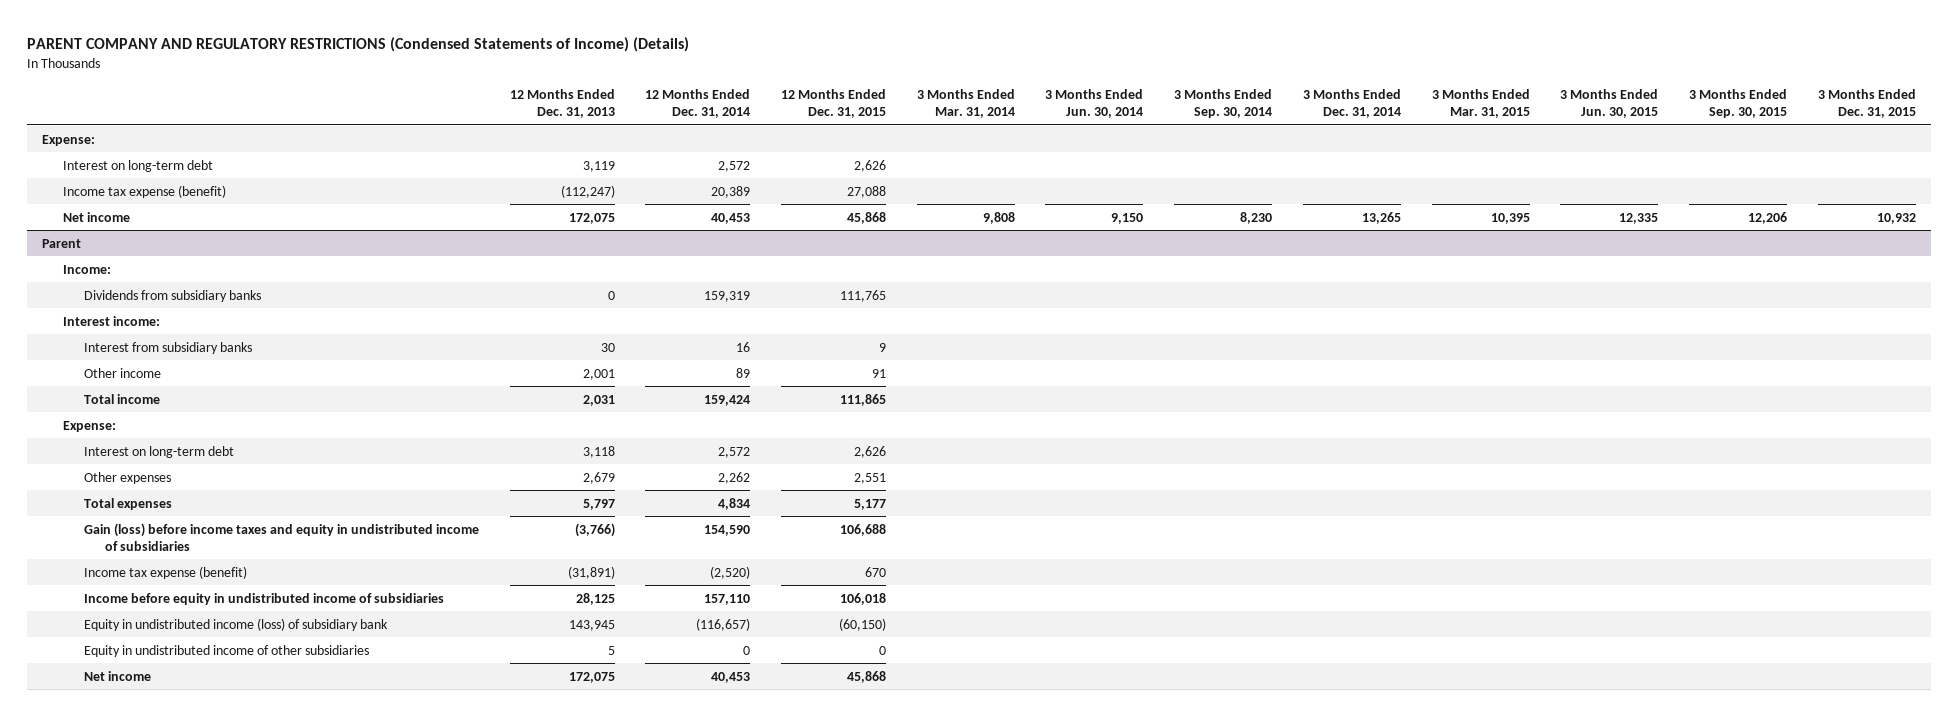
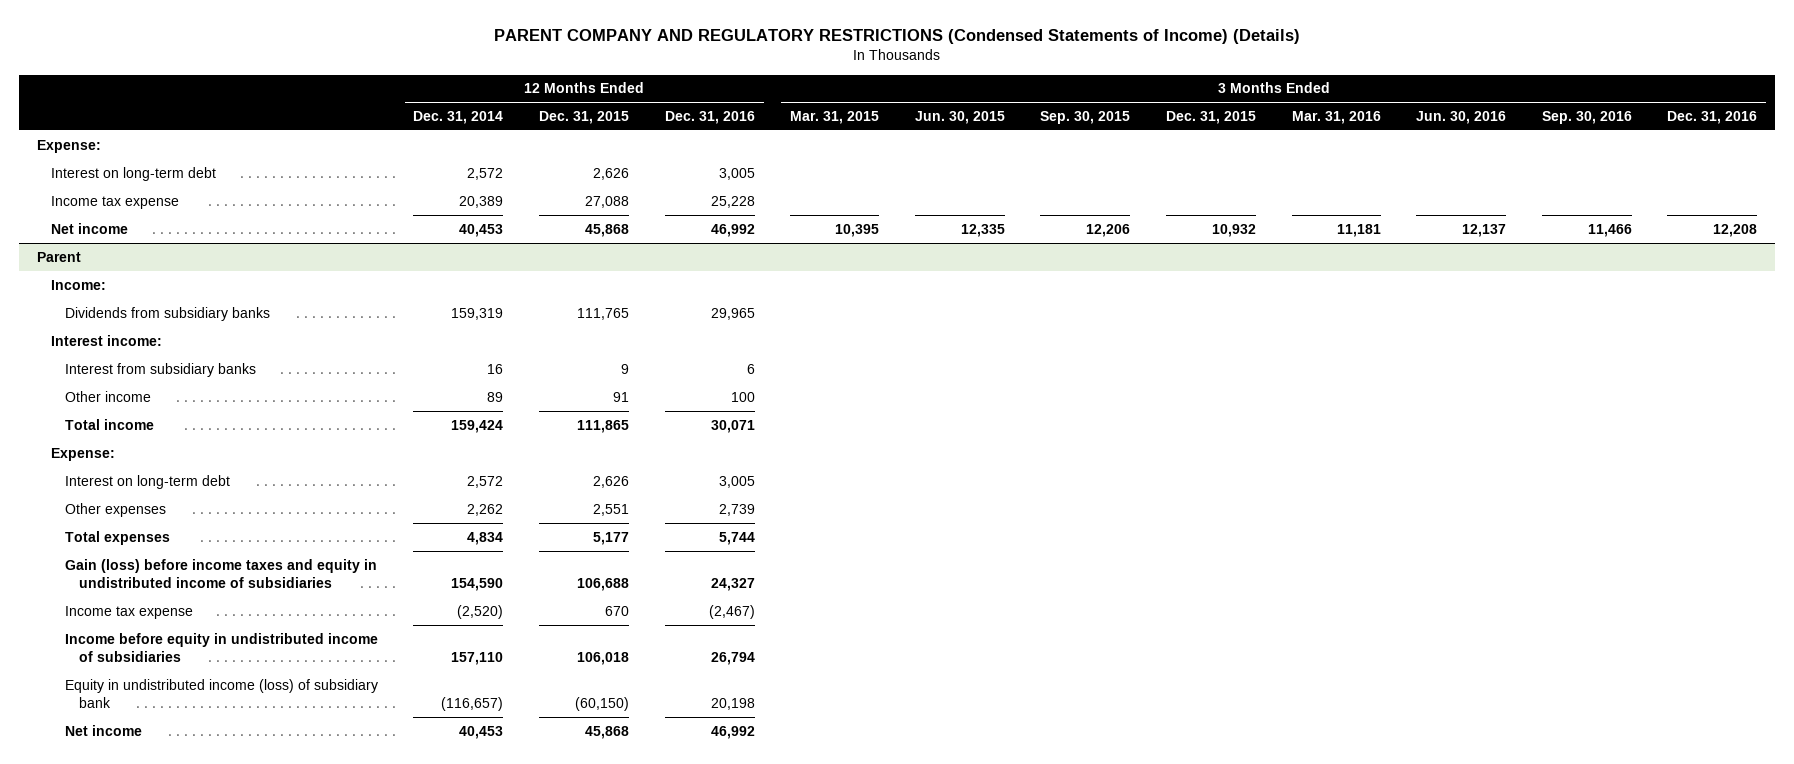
[509,89,615,119] 12 Months Ended Dec. 31, 2013 -> none
[916,89,1015,119] 3 Months Ended Mar. 31, 2014 -> none
[1045,89,1144,119] 3 Months Ended Jun. 30, 2014 -> none
[1174,89,1273,119] 3 Months Ended Sep. 30, 2014 -> none
[1302,89,1401,119] 3 Months Ended Dec. 31, 2014 -> none
none -> [664,110,755,124] Dec. 31, 2016
none -> [1291,110,1381,124] Mar. 31, 2016
none -> [1416,110,1507,124] Jun. 30, 2016
none -> [1541,110,1632,124] Sep. 30, 2016
none -> [1667,110,1758,124] Dec. 31, 2016
[62,184,226,198] Income tax expense (benefit) -> [50,195,179,209] Income tax expense
[83,565,247,579] Income tax expense (benefit) -> [64,605,193,619] Income tax expense
[83,644,369,657] Equity in undistributed income of other subsidiaries -> none

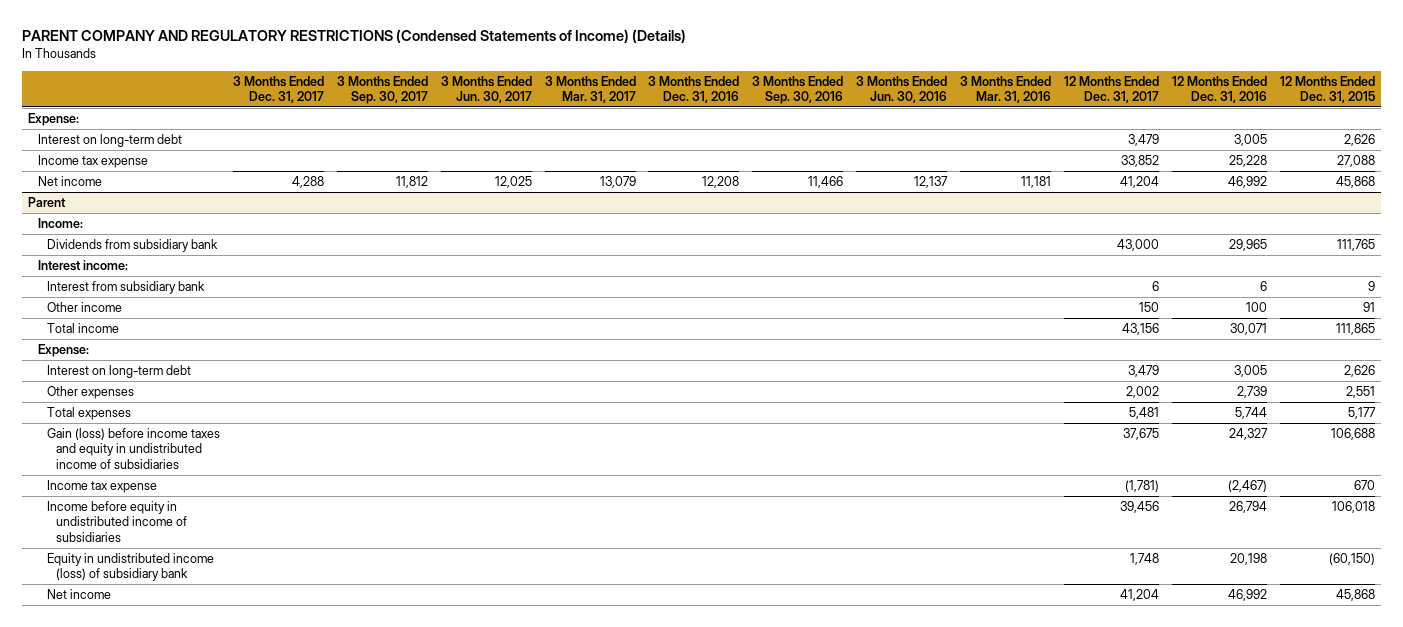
[413,110,504,124] Dec. 31, 2014 -> none
[790,110,880,124] Mar. 31, 2015 -> none
[914,110,1005,124] Jun. 30, 2015 -> none
[1040,110,1131,124] Sep. 30, 2015 -> none
[1165,110,1256,124] Dec. 31, 2015 -> none
none -> [232,75,324,104] 3 Months Ended Dec. 31, 2017
none -> [336,75,428,105] 3 Months Ended Sep. 30, 2017
none -> [440,75,532,104] 3 Months Ended Jun. 30, 2017
none -> [544,75,636,104] 3 Months Ended Mar. 31, 2017
none -> [1064,75,1160,104] 12 Months Ended Dec. 31, 2017
[64,306,270,321] Dividends from subsidiary banks -> [46,238,218,252] Dividends from subsidiary bank
[64,362,256,377] Interest from subsidiary banks -> [46,280,205,294] Interest from subsidiary bank

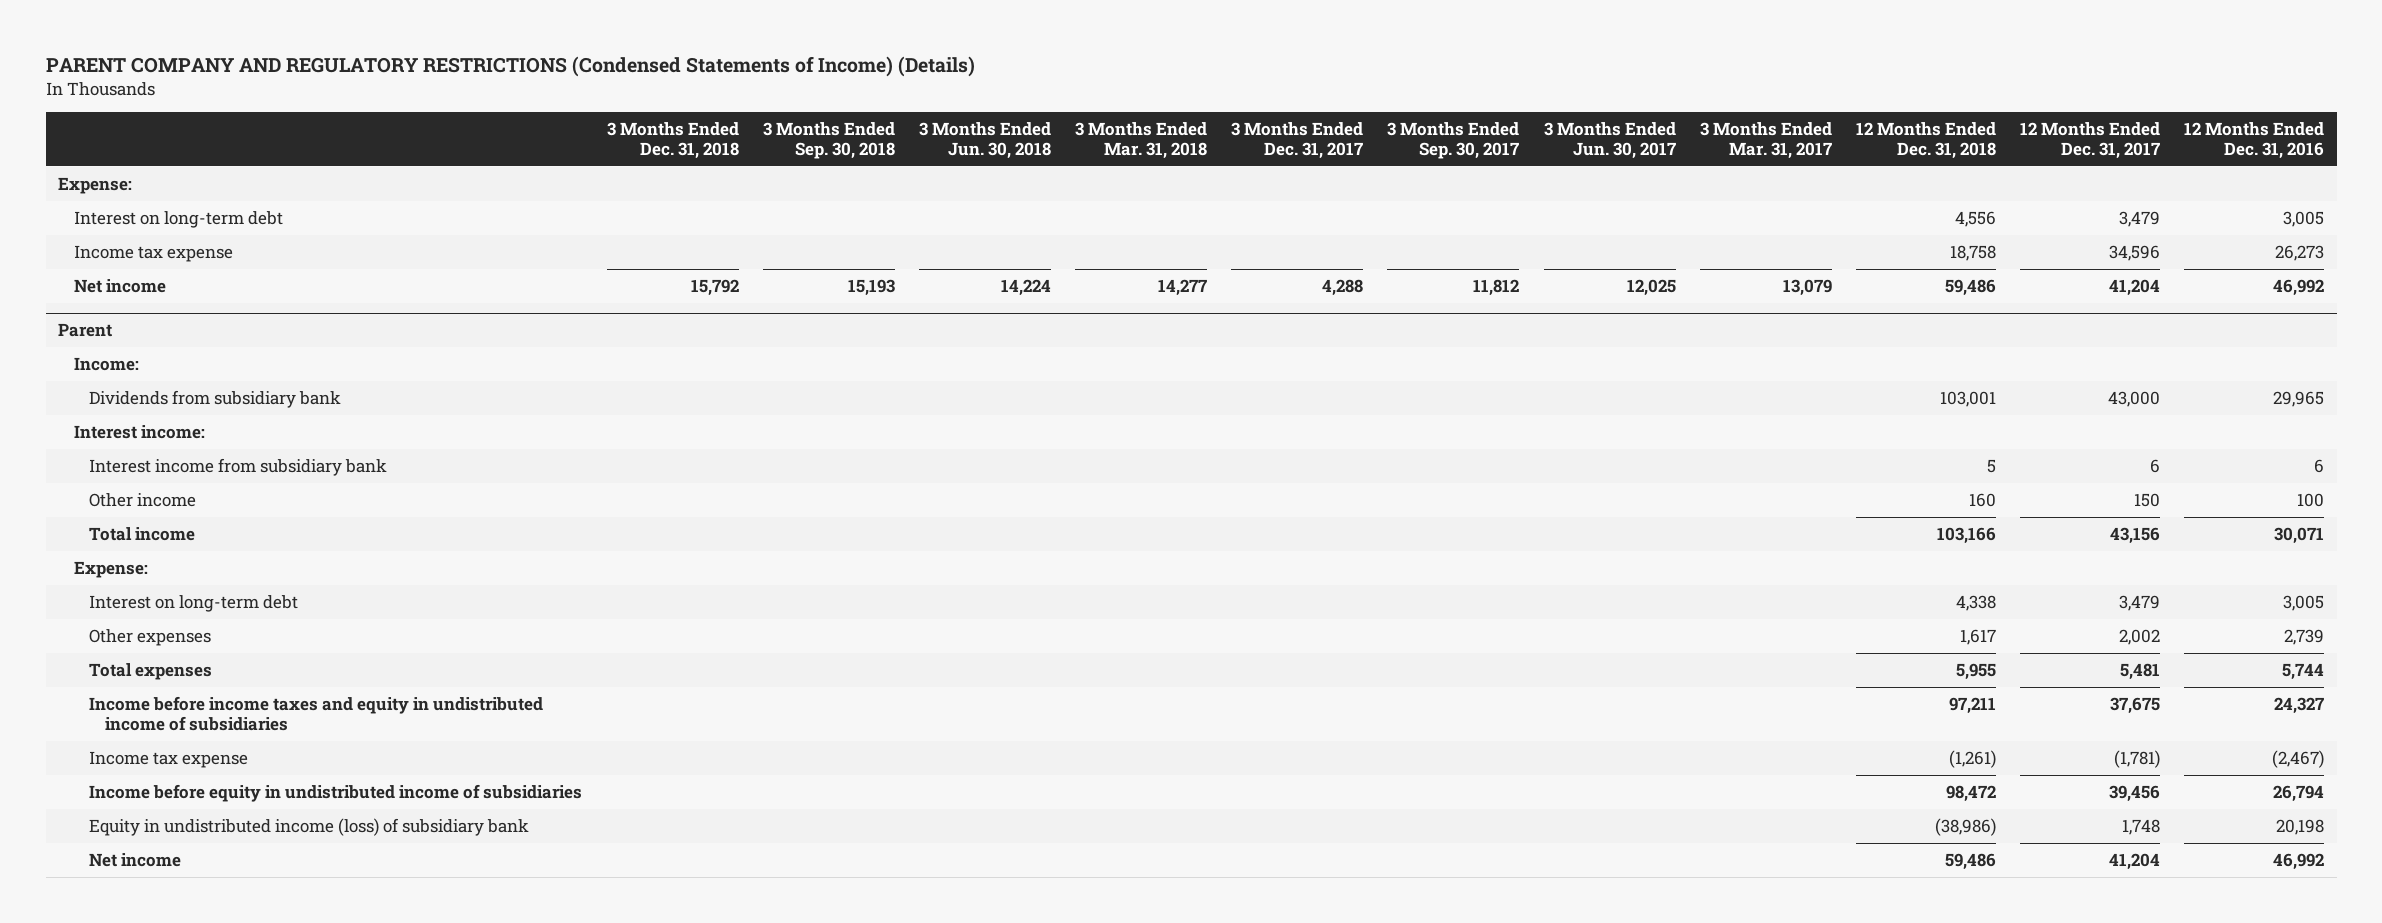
[648,75,740,104] 3 Months Ended Dec. 31, 2016 -> none
[752,75,844,105] 3 Months Ended Sep. 30, 2016 -> none
[856,75,948,104] 3 Months Ended Jun. 30, 2016 -> none
[960,75,1052,104] 3 Months Ended Mar. 31, 2016 -> none
[1279,75,1375,104] 12 Months Ended Dec. 31, 2015 -> none
none -> [606,121,739,160] 3 Months Ended Dec. 31, 2018
none -> [762,121,895,160] 3 Months Ended Sep. 30, 2018
none -> [918,121,1051,160] 3 Months Ended Jun. 30, 2018
none -> [1075,121,1208,160] 3 Months Ended Mar. 31, 2018
none -> [1856,121,1997,160] 12 Months Ended Dec. 31, 2018
[1121,154,1160,167] 33,852 -> [2109,244,2161,261] 34,596
[1229,154,1268,167] 25,228 -> [2275,244,2325,261] 26,273
[46,280,205,294] Interest from subsidiary bank -> [89,457,388,476] Interest income from subsidiary bank
[46,427,220,470] Gain (loss) before income taxes and equity in undistributed income of subsidiaries -> [89,695,544,732] Income before income taxes and equity in undistributed income of subsidiaries

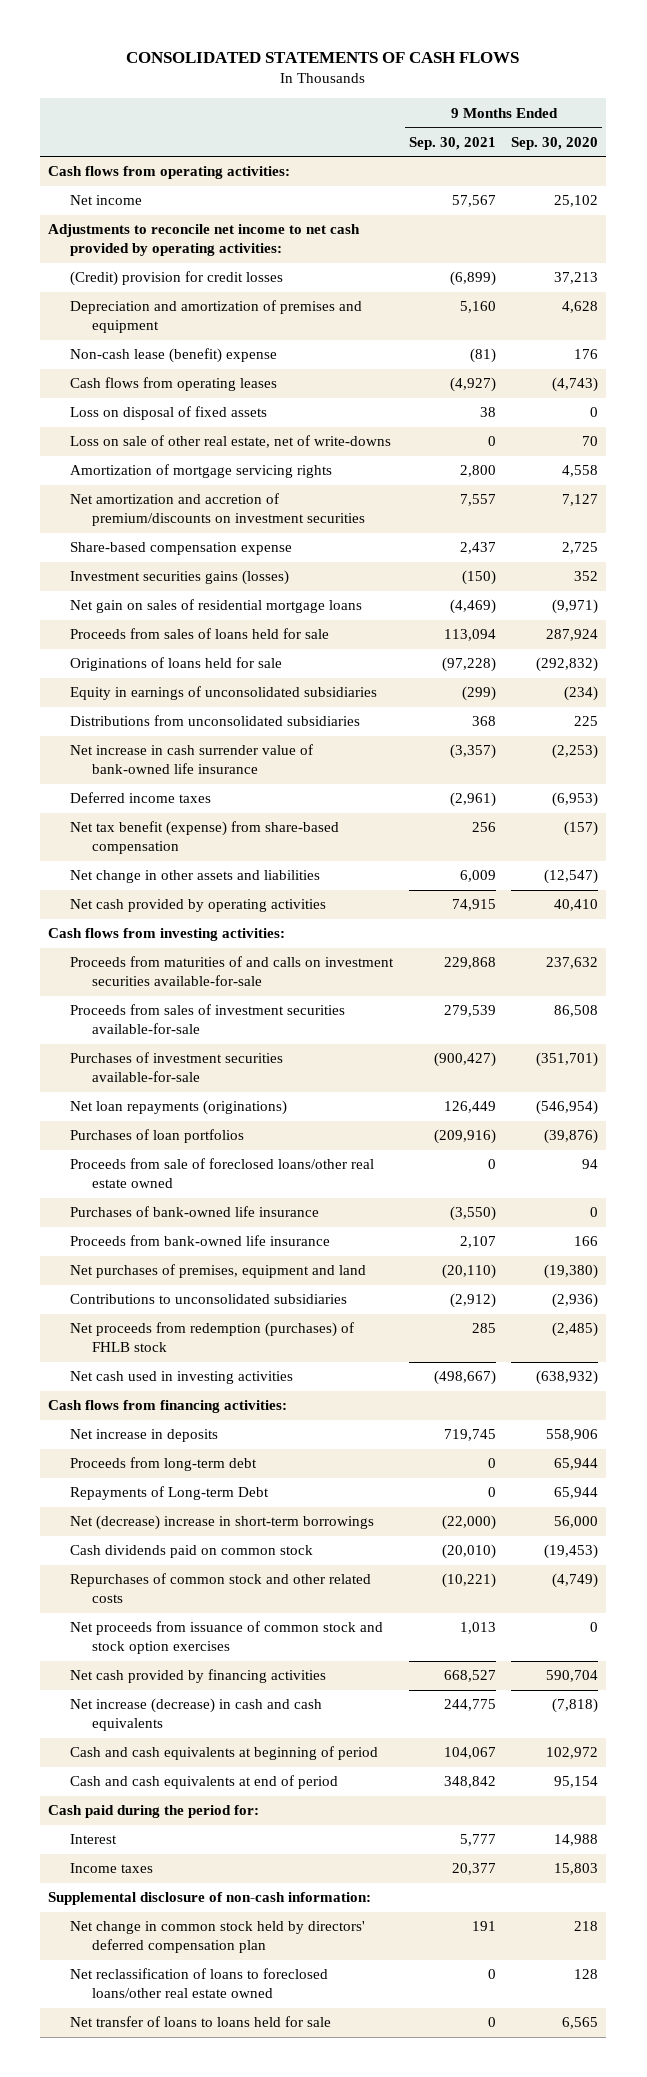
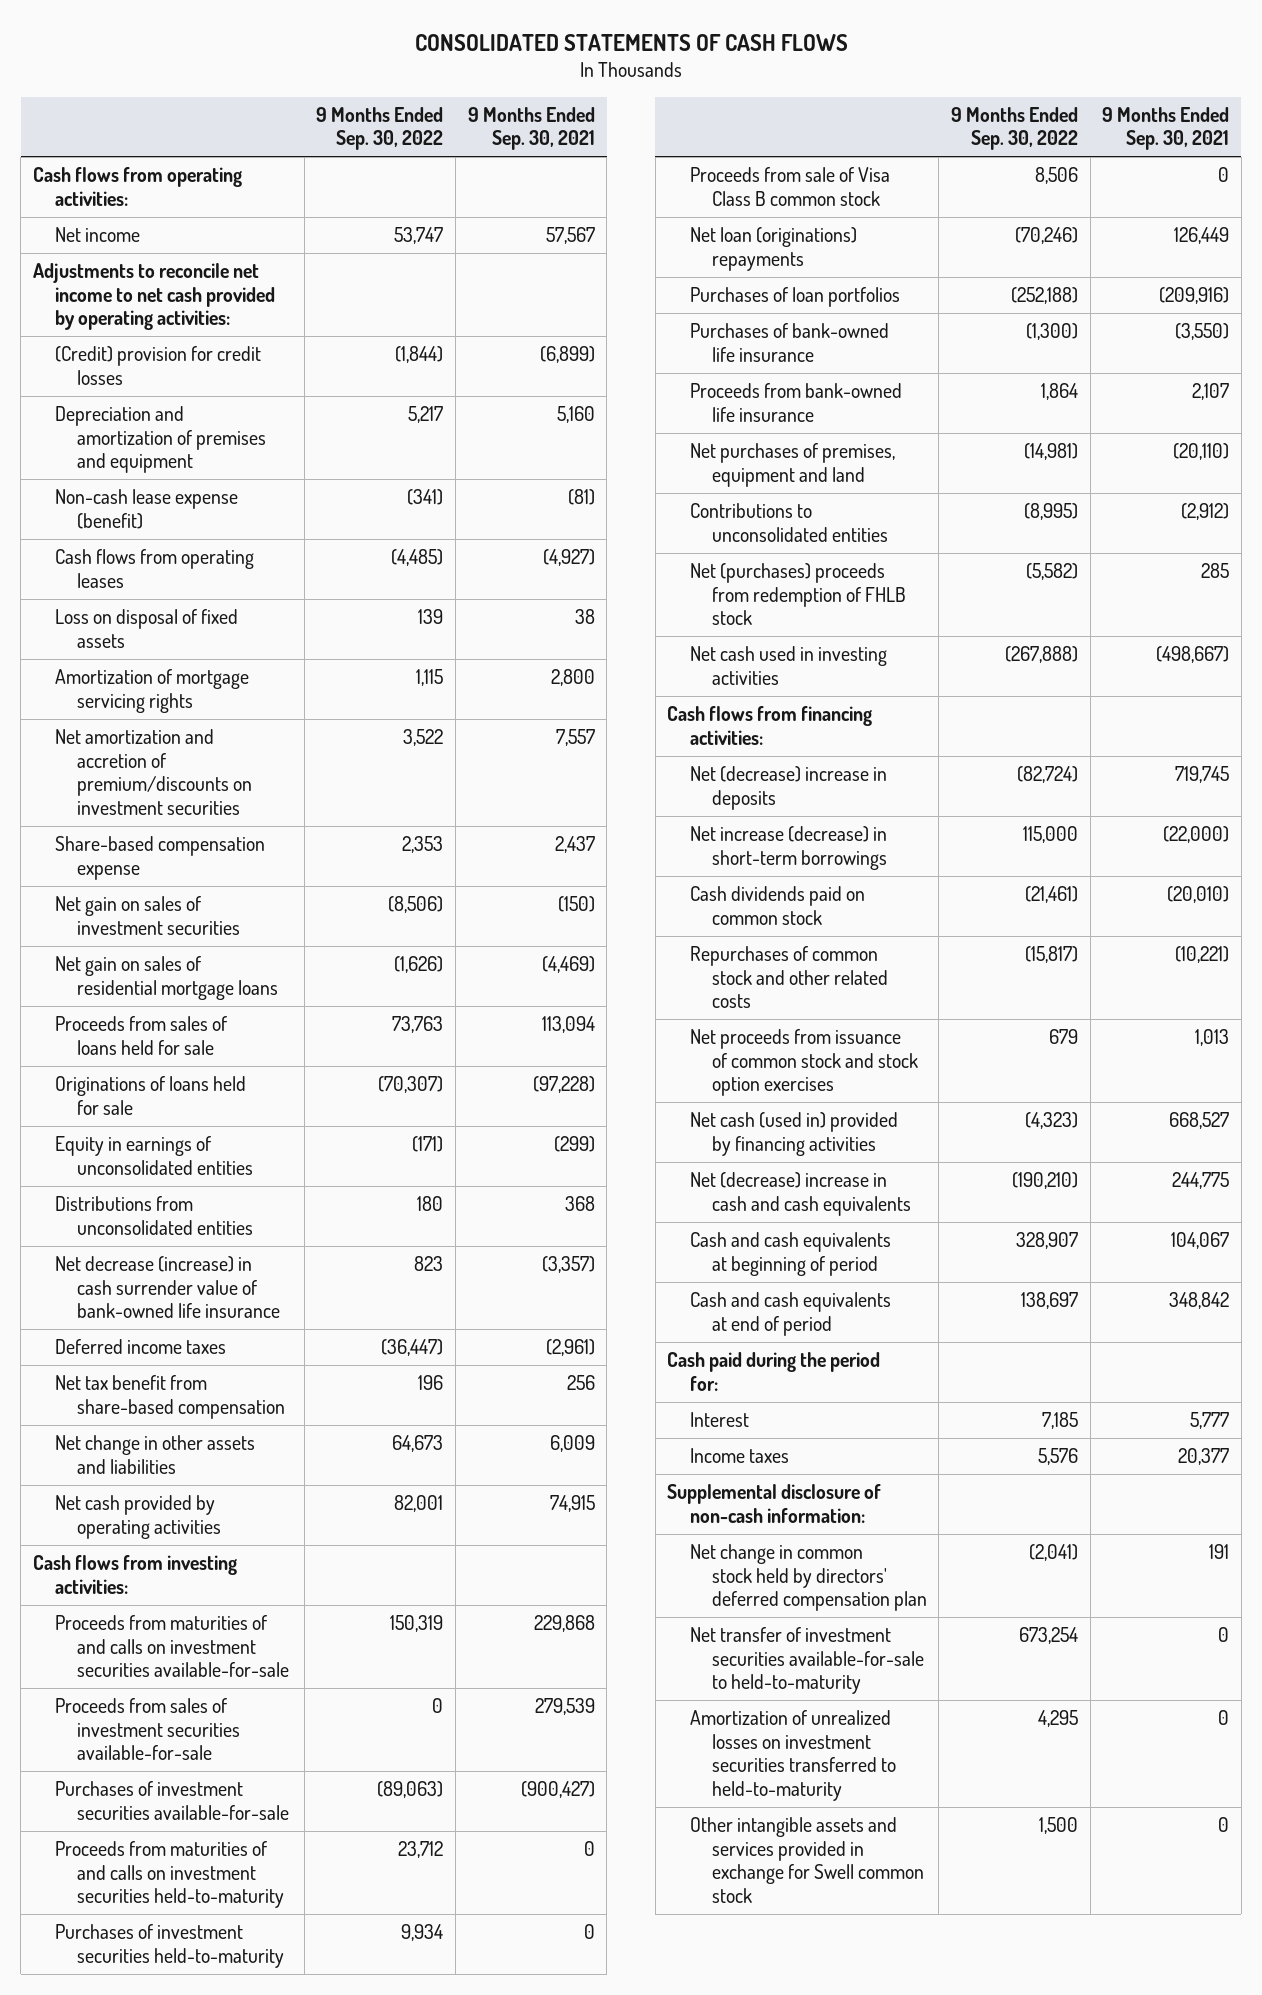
[511,136,599,150] Sep. 30, 2020 -> none
none -> [316,106,444,151] 9 Months Ended Sep. 30, 2022
[70,348,278,364] Non-cash lease (benefit) expense -> [55,489,239,529] Non-cash lease expense (benefit)
[70,435,392,449] Loss on sale of other real estate, net of write-downs -> none
[70,570,290,586] Investment securities gains (losses) -> [55,896,241,935] Net gain on sales of investment securities
[70,686,378,701] Equity in earnings of unconsolidated subsidiaries -> [55,1136,254,1175] Equity in earnings of unconsolidated entities
[70,715,361,727] Distributions from unconsolidated subsidiaries -> [55,1196,254,1235] Distributions from unconsolidated entities
[70,744,314,775] Net increase in cash surrender value of bank-owned life insurance -> [55,1256,281,1319] Net decrease (increase) in cash surrender value of bank-owned life insurance
[70,821,340,855] Net tax benefit (expense) from share-based compensation -> [55,1375,286,1419] Net tax benefit from share-based compensation
none -> [55,1841,285,1909] Proceeds from maturities of and calls on investment securities held-to-maturity
none -> [55,1924,285,1968] Purchases of investment securities held-to-maturity
none -> [689,167,890,206] Proceeds from sale of Visa Class B common stock
[70,1100,288,1116] Net loan repayments (originations) -> [689,227,857,271] Net loan (originations) repayments
[70,1158,375,1189] Proceeds from sale of foreclosed loans/other real estate owned -> none
[70,1294,348,1305] Contributions to unconsolidated subsidiaries -> [689,503,888,542] Contributions to unconsolidated entities
[70,1322,355,1353] Net proceeds from redemption (purchases) of FHLB stock -> [689,563,906,626] Net (purchases) proceeds from redemption of FHLB stock
[70,1457,258,1472] Proceeds from long-term debt -> none
[70,1486,270,1501] Repayments of Long-term Debt -> none
[70,1429,219,1443] Net increase in deposits -> [689,766,887,810] Net (decrease) increase in deposits
[70,1515,375,1531] Net (decrease) increase in short-term borrowings -> [689,826,887,870] Net increase (decrease) in short-term borrowings
[70,1669,327,1684] Net cash provided by financing activities -> [689,1112,898,1156] Net cash (used in) provided by financing activities
[70,1698,323,1732] Net increase (decrease) in cash and cash equivalents -> [689,1172,911,1216] Net (decrease) increase in cash and cash equivalents
[70,1968,329,1999] Net reclassification of loans to foreclosed loans/other real estate owned -> none
[70,2016,332,2028] Net transfer of loans to loans held for sale -> [689,1627,924,1695] Net transfer of investment securities available-for-sale to held-to-maturity
none -> [689,1710,896,1801] Amortization of unrealized losses on investment securities transferred to held-to-maturity
none -> [689,1817,924,1903] Other intangible assets and services provided in exchange for Swell common stock

